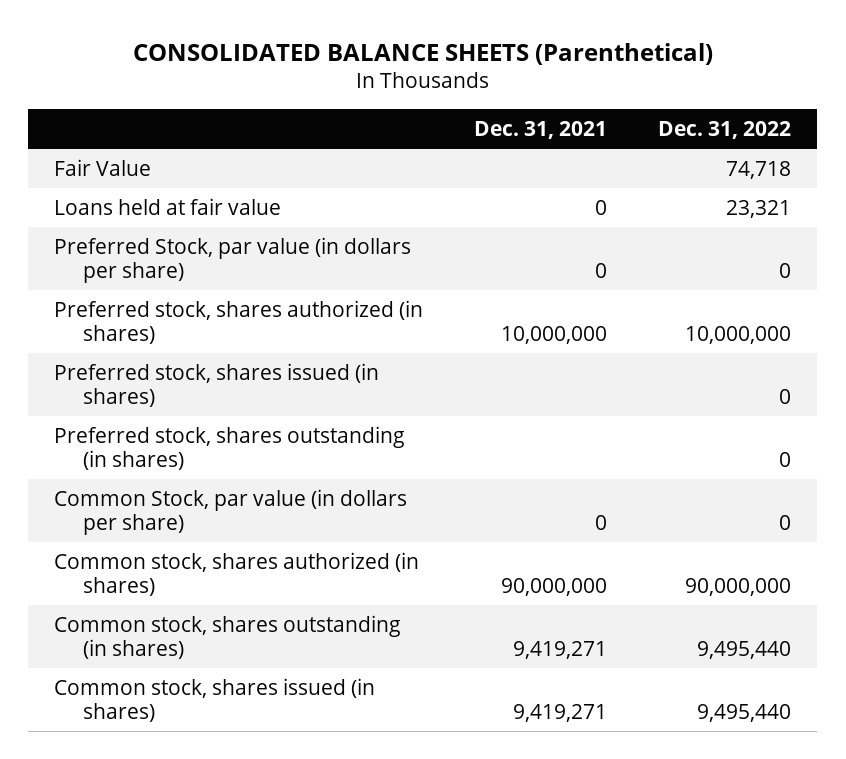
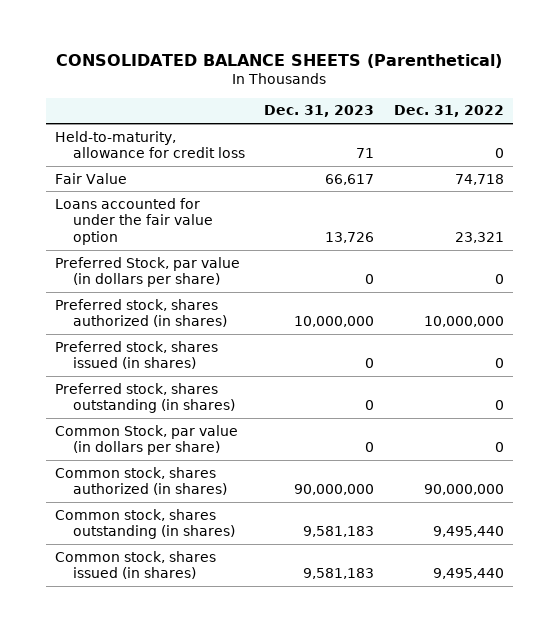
[474,121,608,140] Dec. 31, 2021 -> none
none -> [264,105,375,118] Dec. 31, 2023
none -> [55,130,246,159] Held-to-maturity, allowance for credit loss
[54,197,282,215] Loans held at fair value -> [55,197,214,245] Loans accounted for under the fair value option

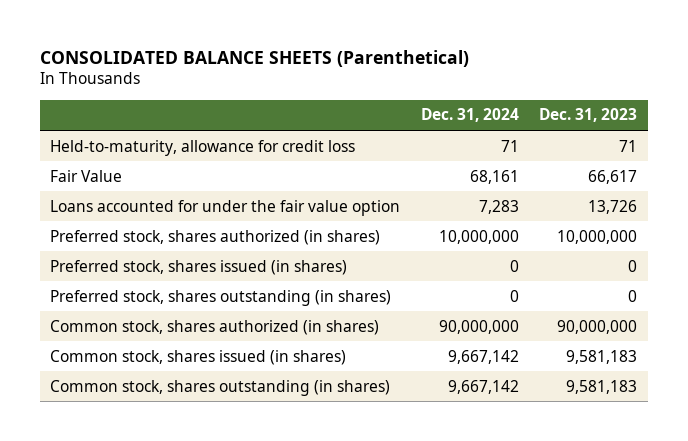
[393,105,504,118] Dec. 31, 2022 -> none
none -> [420,108,519,123] Dec. 31, 2024
[55,256,241,288] Preferred Stock, par value (in dollars per share) -> none
[55,424,239,456] Common Stock, par value (in dollars per share) -> none
[55,508,236,540] Common stock, shares outstanding (in shares) -> [50,379,391,396] Common stock, shares outstanding (in shares)

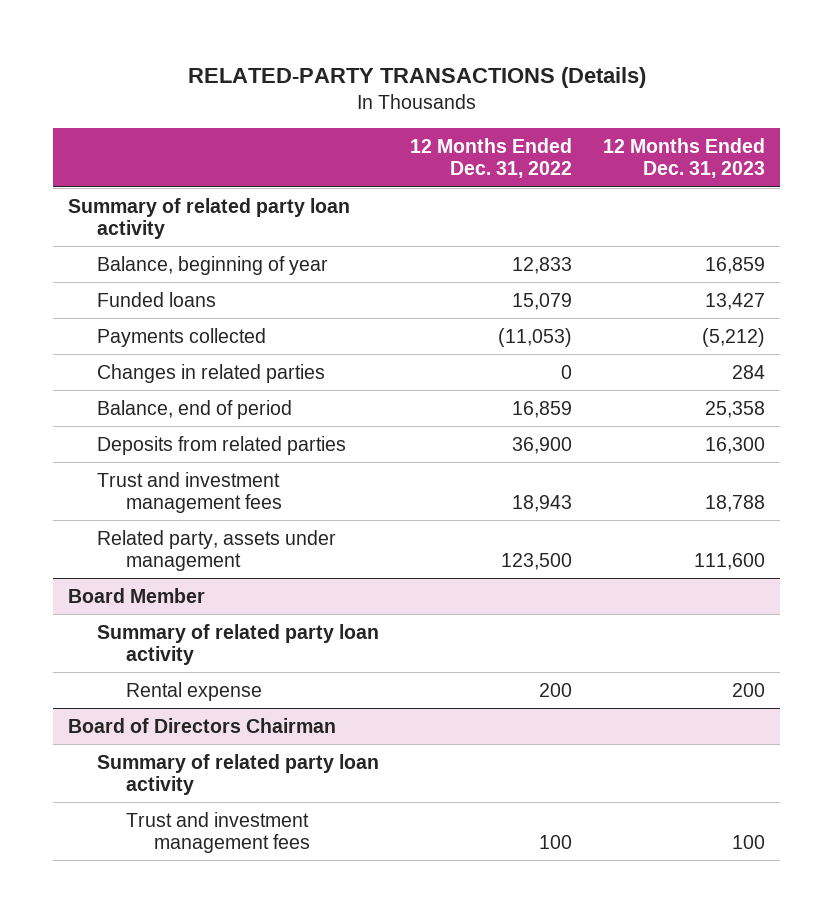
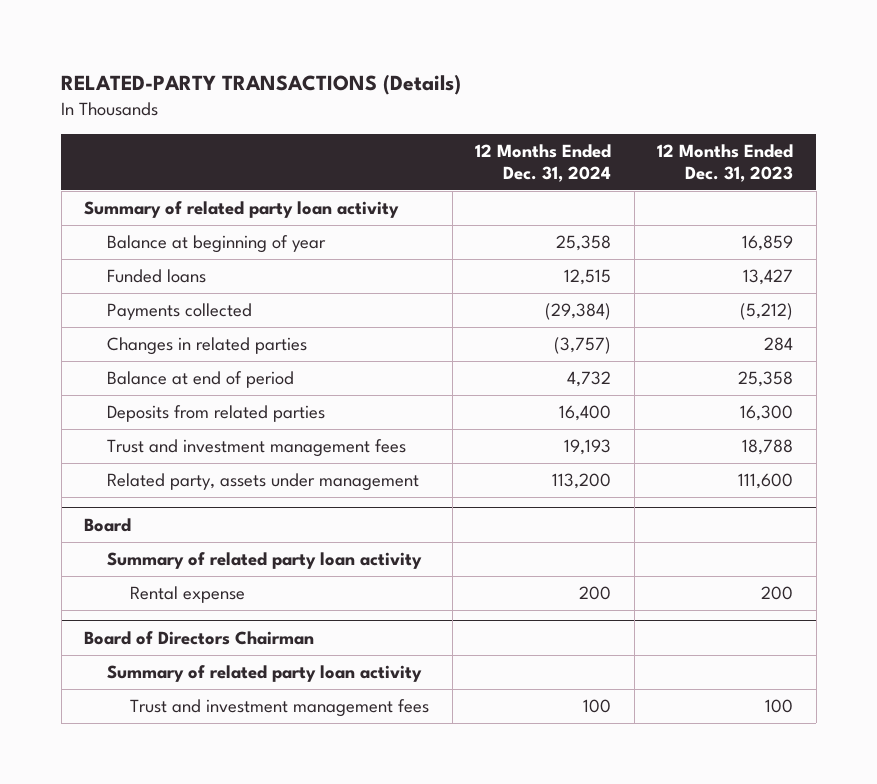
[409,138,572,179] 12 Months Ended Dec. 31, 2022 -> none
none -> [475,144,612,183] 12 Months Ended Dec. 31, 2024
[97,255,329,275] Balance, beginning of year -> [107,235,327,254] Balance at beginning of year
[97,399,293,419] Balance, end of period -> [107,371,295,389] Balance at end of period
[68,587,206,603] Board Member -> [84,518,132,533] Board

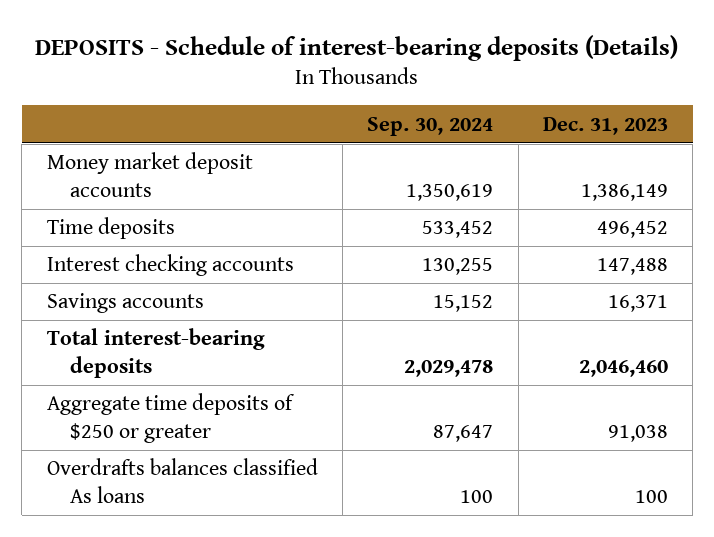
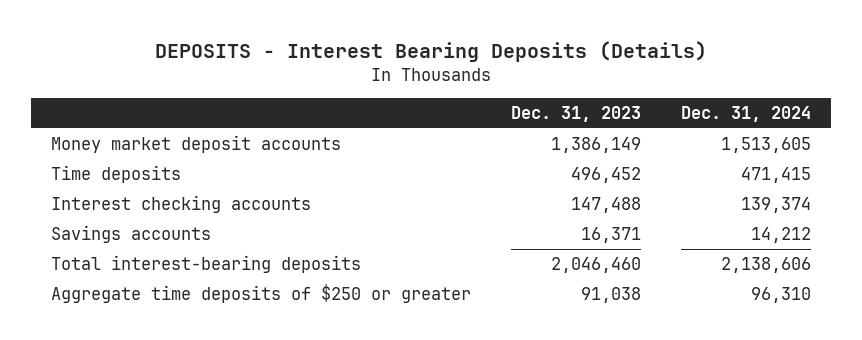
[35,35,679,62] DEPOSITS - Schedule of interest-bearing deposits (Details) -> [155,40,708,62] DEPOSITS - Interest Bearing Deposits (Details)
[367,116,494,136] Sep. 30, 2024 -> none
none -> [681,105,812,122] Dec. 31, 2024
[46,458,318,503] Overdrafts balances classified As loans -> none

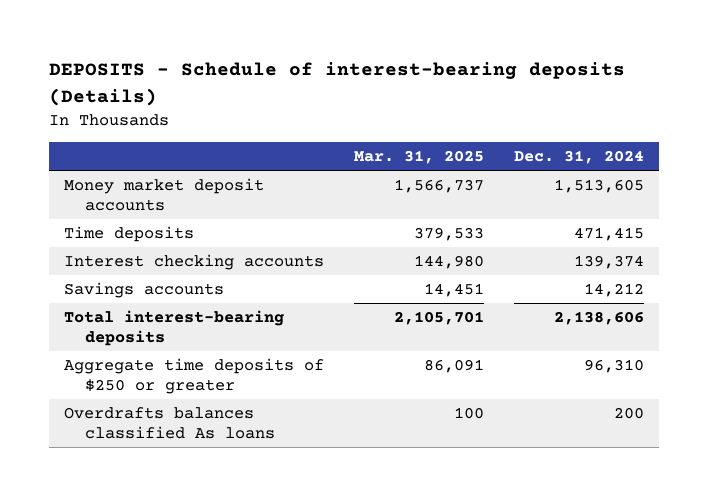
[155,40,708,62] DEPOSITS - Interest Bearing Deposits (Details) -> [49,62,626,106] DEPOSITS - Schedule of interest-bearing deposits (Details)
[511,105,642,122] Dec. 31, 2023 -> none
none -> [354,149,485,164] Mar. 31, 2025
none -> [64,407,275,439] Overdrafts balances classified As loans

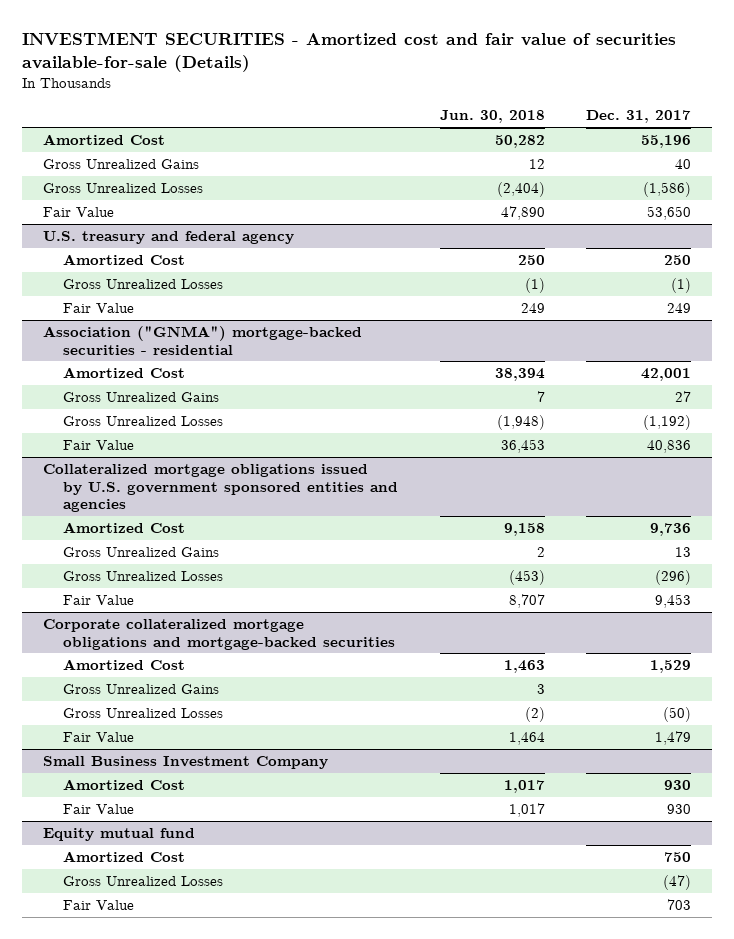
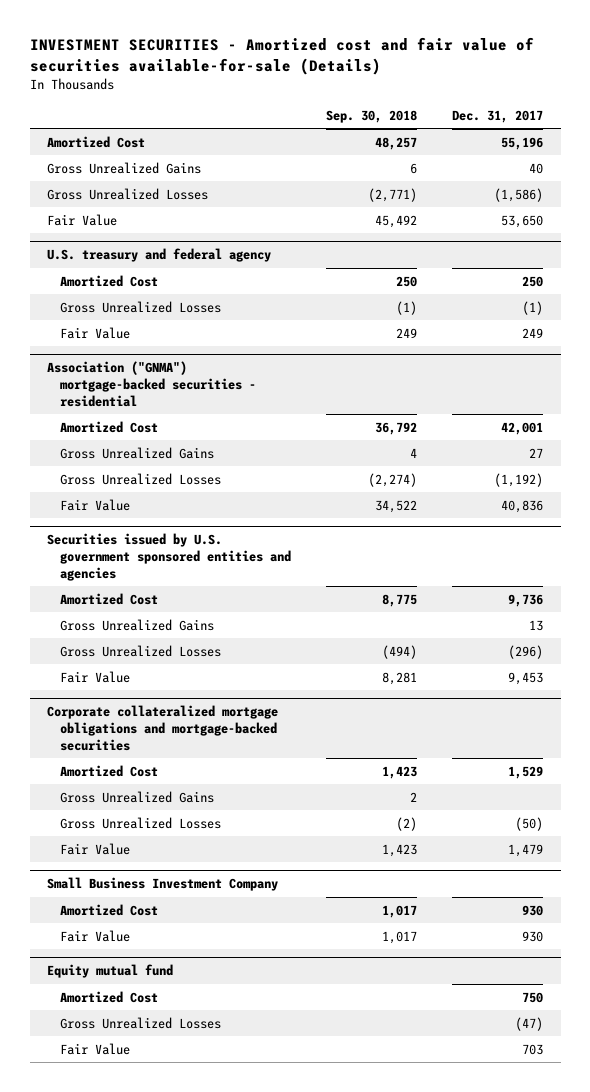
[439,110,545,124] Jun. 30, 2018 -> none
none -> [325,109,417,123] Sep. 30, 2018
[43,464,399,513] Collateralized mortgage obligations issued by U.S. government sponsored entities and agencies -> [47,533,291,581] Securities issued by U.S. government sponsored entities and agencies

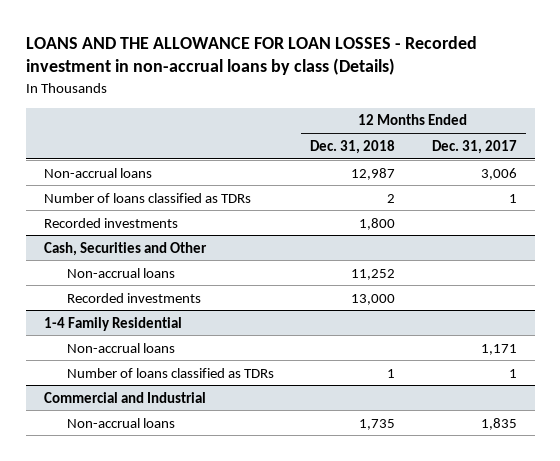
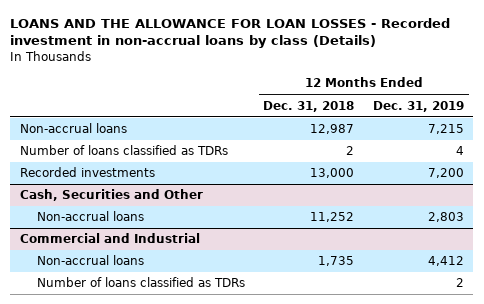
[431,139,517,154] Dec. 31, 2017 -> none
none -> [373,100,465,112] Dec. 31, 2019
[359,217,396,230] 1,800 -> [310,168,355,179] 13,000
[67,292,202,303] Recorded investments -> none
[43,316,182,331] 1-4 Family Residential -> none
[67,342,176,353] Non-accrual loans -> none
[67,367,275,378] Number of loans classified as TDRs -> none
none -> [36,277,245,288] Number of loans classified as TDRs

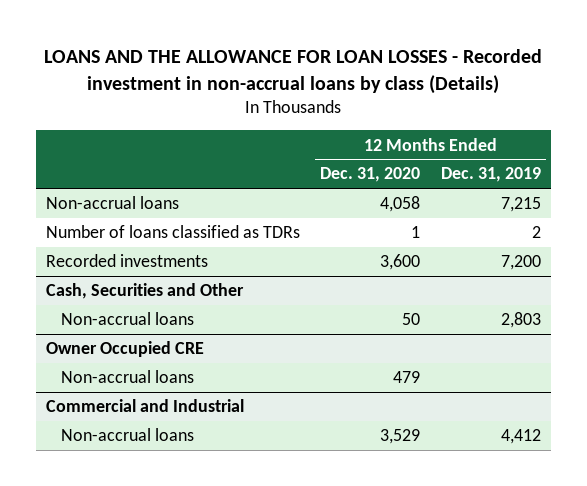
[263,100,355,112] Dec. 31, 2018 -> none
none -> [320,167,421,183] Dec. 31, 2020
[456,146,465,156] 4 -> [531,226,541,239] 2
none -> [46,341,205,358] Owner Occupied CRE
none -> [60,370,194,384] Non-accrual loans
[36,277,245,288] Number of loans classified as TDRs -> none

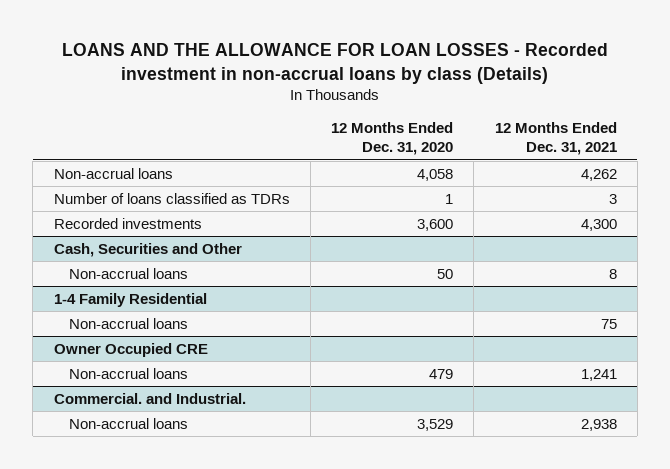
[440,167,541,183] Dec. 31, 2019 -> none
none -> [494,122,617,156] 12 Months Ended Dec. 31, 2021
none -> [53,292,207,307] 1-4 Family Residential
none -> [68,317,188,329] Non-accrual loans
[46,399,245,413] Commercial and Industrial -> [53,392,246,404] Commercial. and Industrial.

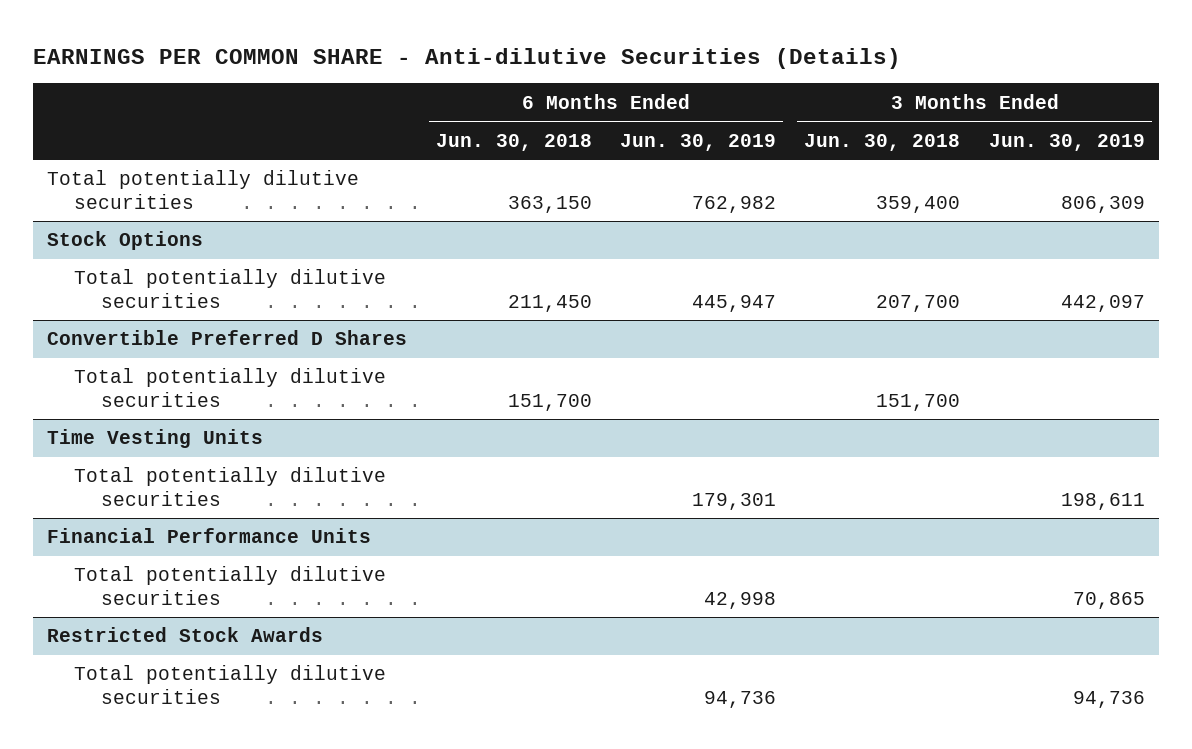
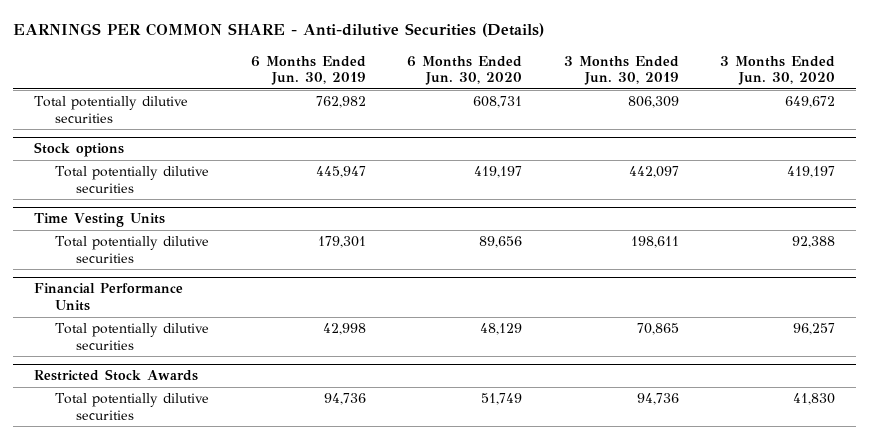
[435,133,592,151] Jun. 30, 2018 -> none
[804,133,961,151] Jun. 30, 2018 -> none
none -> [407,55,523,86] 6 Months Ended Jun. 30, 2020
none -> [720,55,836,86] 3 Months Ended Jun. 30, 2020
[47,231,204,251] Stock Options -> [34,142,125,158] Stock options
[47,330,408,346] Convertible Preferred D Shares -> none
[74,368,387,407] Total potentially dilutive securities -> none

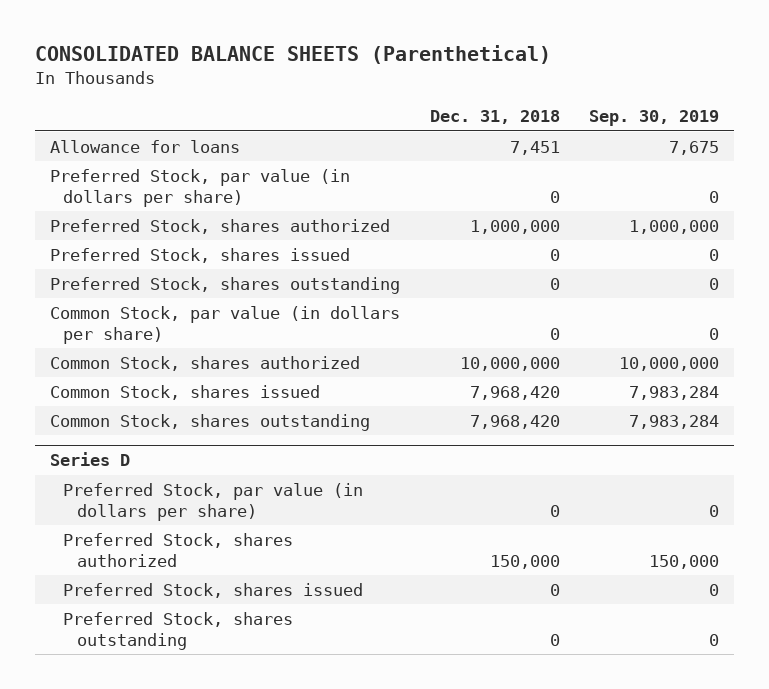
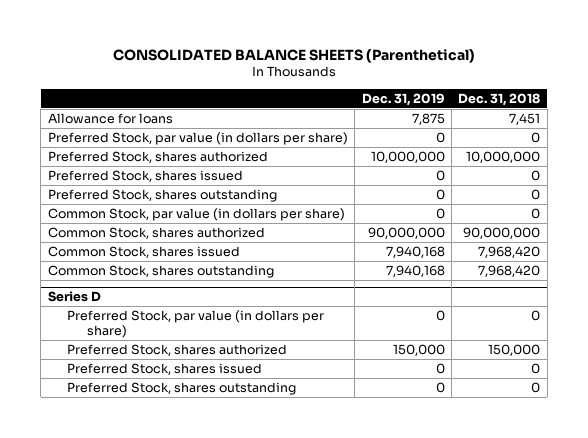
[589,110,720,127] Sep. 30, 2019 -> none
none -> [361,92,445,106] Dec. 31, 2019
[469,219,560,234] 1,000,000 -> [466,150,541,163] 10,000,000
[459,356,560,371] 10,000,000 -> [463,226,541,239] 90,000,000

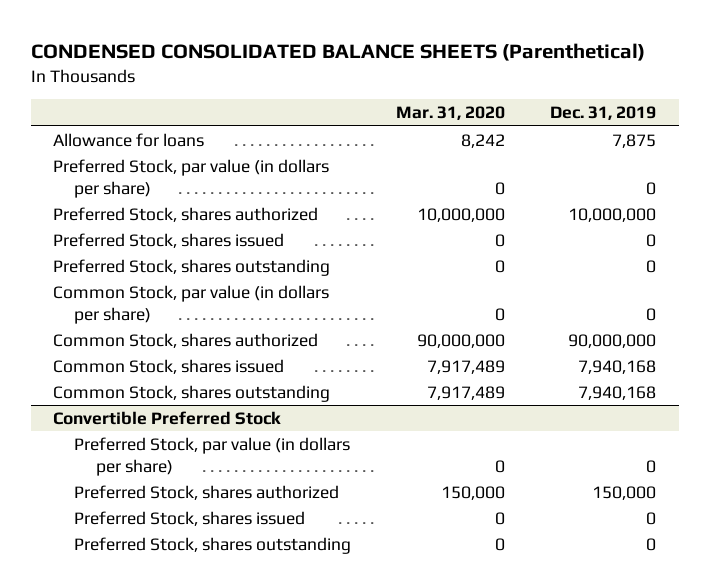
[113,48,476,63] CONSOLIDATED BALANCE SHEETS (Parenthetical) -> [30,42,645,61] CONDENSED CONSOLIDATED BALANCE SHEETS (Parenthetical)
[458,92,541,106] Dec. 31, 2018 -> none
none -> [396,106,506,121] Mar. 31, 2020
[47,291,101,303] Series D -> [53,410,282,425] Convertible Preferred Stock

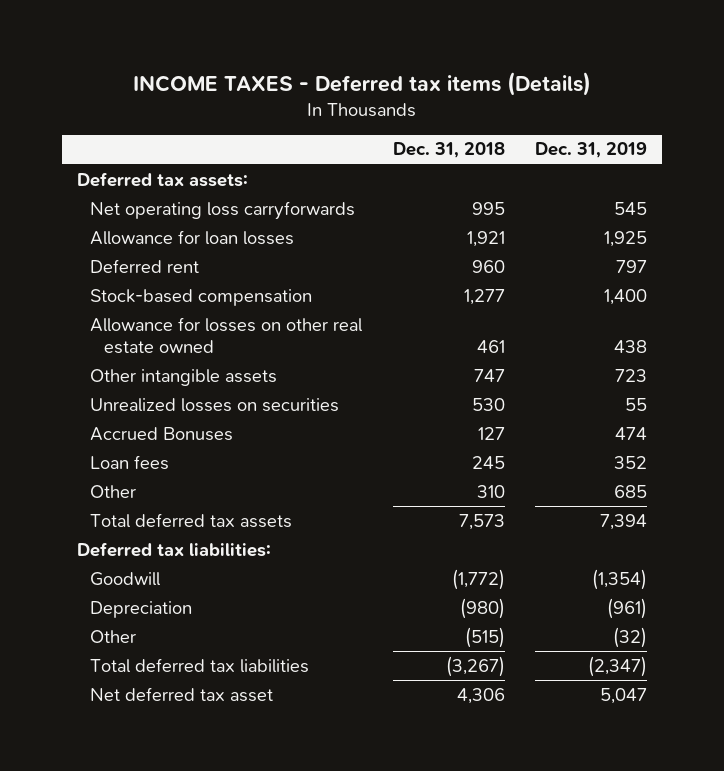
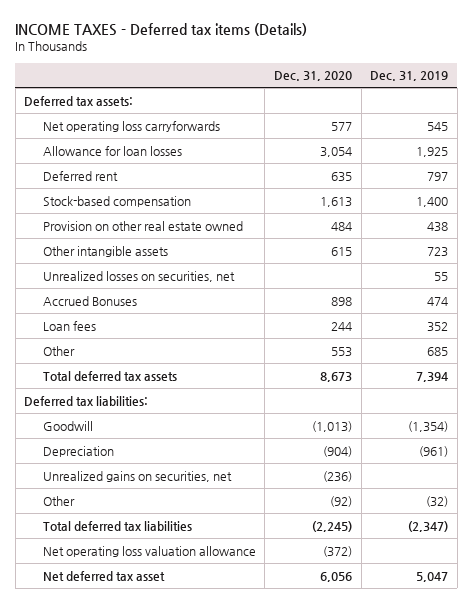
[392,142,505,159] Dec. 31, 2018 -> none
none -> [273,71,352,82] Dec. 31, 2020
[90,316,363,354] Allowance for losses on other real estate owned -> [42,220,243,231] Provision on other real estate owned
[90,397,340,412] Unrealized losses on securities -> [42,270,235,282] Unrealized losses on securities, net
none -> [42,470,232,482] Unrealized gains on securities, net
none -> [42,545,256,557] Net operating loss valuation allowance

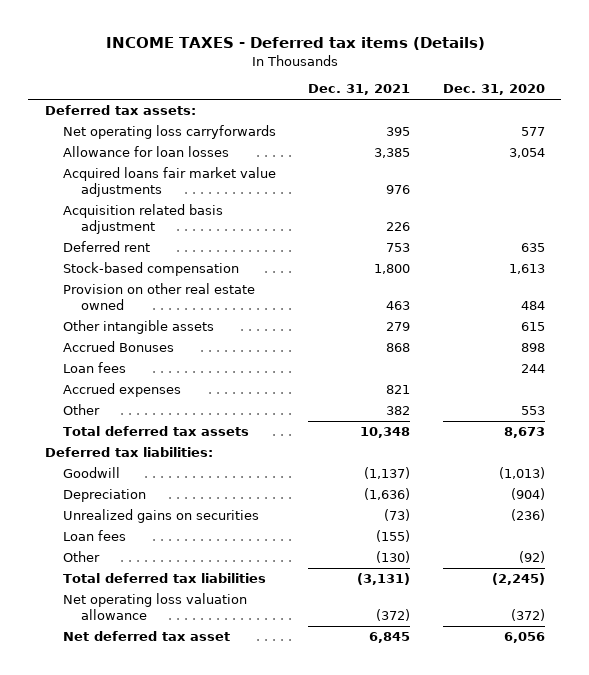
[370,71,449,82] Dec. 31, 2019 -> none
none -> [308,84,411,96] Dec. 31, 2021
none -> [62,167,276,198] Acquired loans fair market value adjustments
none -> [62,204,223,235] Acquisition related basis adjustment
[42,270,235,282] Unrealized losses on securities, net -> none
none -> [62,383,181,398] Accrued expenses
[42,470,232,482] Unrealized gains on securities, net -> [62,509,259,524] Unrealized gains on securities
none -> [62,530,126,542] Loan fees

